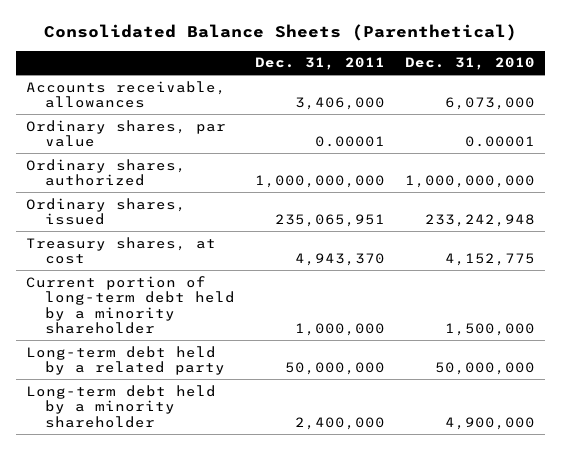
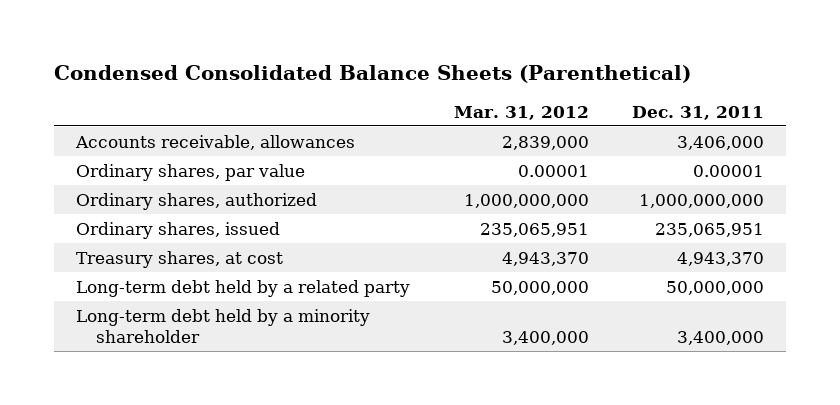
[43,24,517,42] Consolidated Balance Sheets (Parenthetical) -> [54,65,692,84] Condensed Consolidated Balance Sheets (Parenthetical)
[405,57,536,71] Dec. 31, 2010 -> none
none -> [453,105,589,120] Mar. 31, 2012
[26,275,235,335] Current portion of long-term debt held by a minority shareholder -> none
[294,416,385,430] 2,400,000 -> [677,330,765,345] 3,400,000

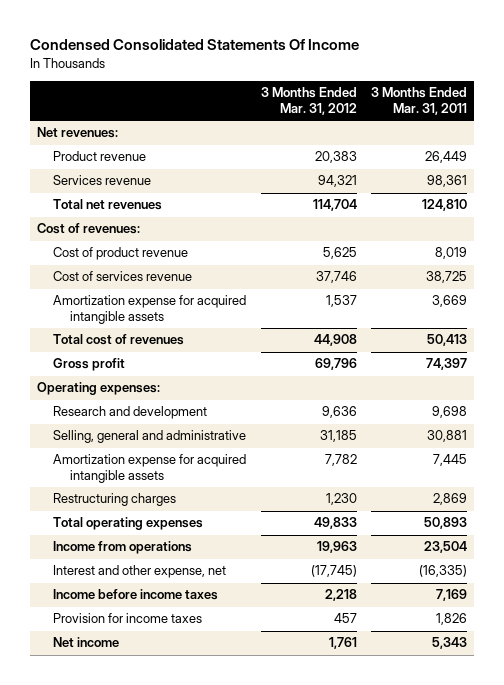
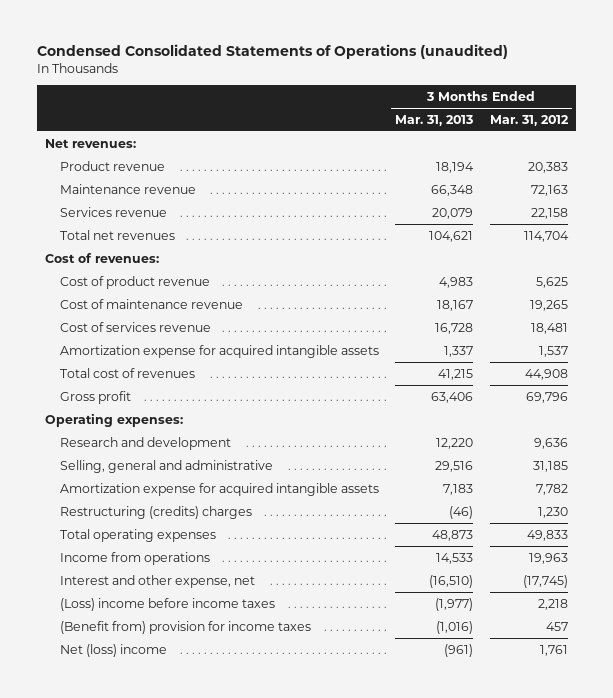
[30,39,360,51] Condensed Consolidated Statements Of Income -> [37,44,509,60] Condensed Consolidated Statements of Operations (unaudited)
[370,87,467,116] 3 Months Ended Mar. 31, 2011 -> none
none -> [395,114,474,126] Mar. 31, 2013
none -> [59,183,196,194] Maintenance revenue
[317,175,357,188] 94,321 -> [530,207,568,219] 22,158
none -> [59,298,243,309] Cost of maintenance revenue
[315,271,357,284] 37,746 -> [530,322,568,334] 18,481
[53,493,177,507] Restructuring charges -> [59,505,252,519] Restructuring (credits) charges
[53,589,219,601] Income before income taxes -> [59,597,275,611] (Loss) income before income taxes
[53,613,203,624] Provision for income taxes -> [59,620,311,634] (Benefit from) provision for income taxes
[53,637,120,648] Net income -> [59,643,167,657] Net (loss) income

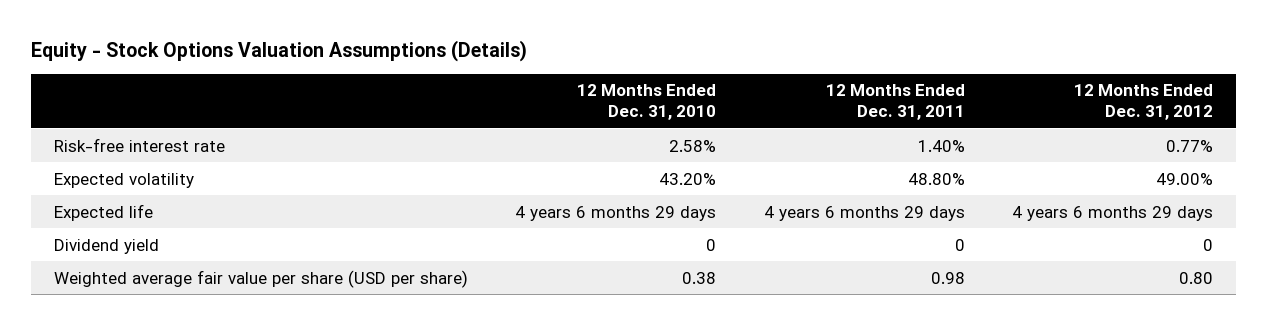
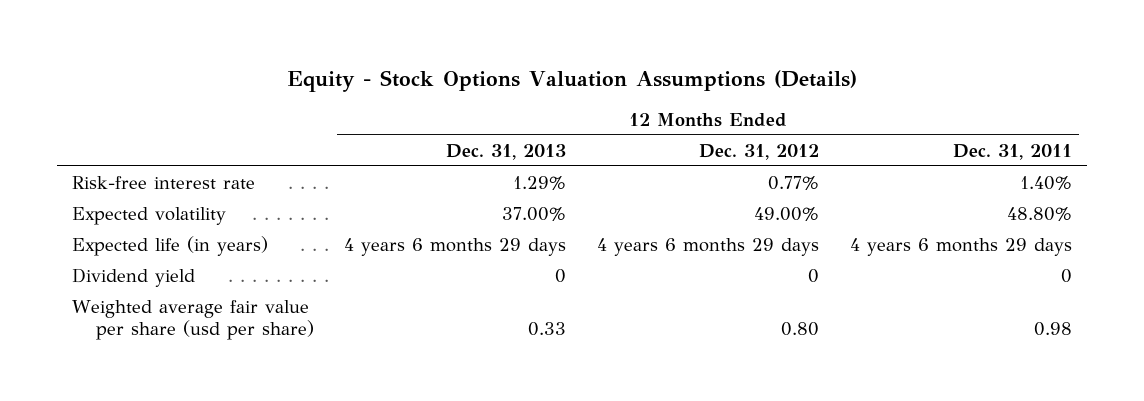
[577,84,717,120] 12 Months Ended Dec. 31, 2010 -> none
none -> [446,143,567,160] Dec. 31, 2013
[54,203,154,221] Expected life -> [72,235,269,256] Expected life (in years)
[54,269,469,288] Weighted average fair value per share (USD per share) -> [72,299,314,341] Weighted average fair value per share (usd per share)

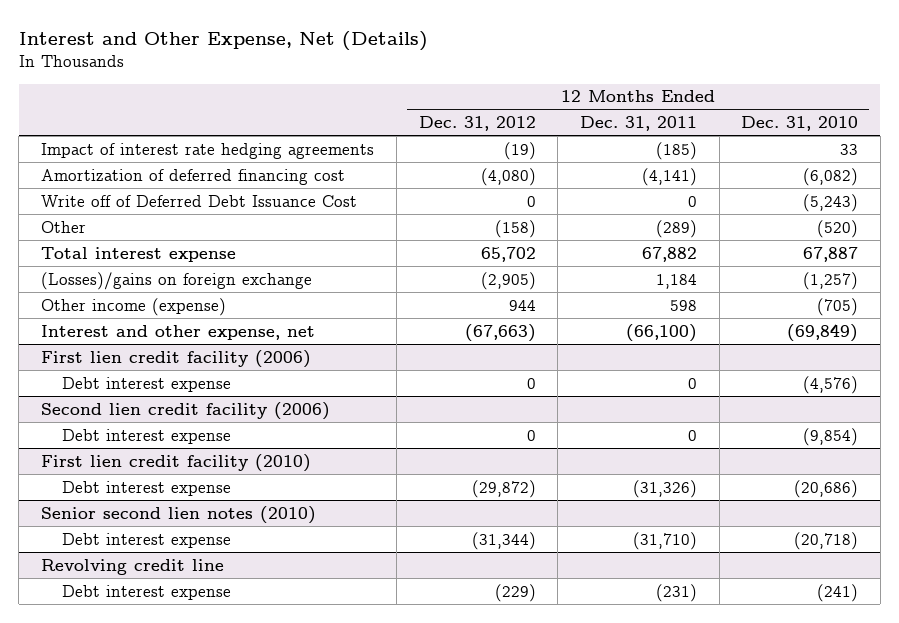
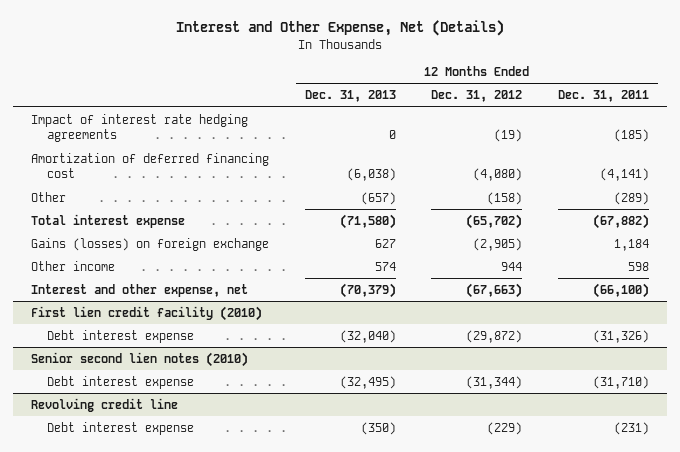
[741,116,859,132] Dec. 31, 2010 -> none
none -> [304,90,396,103] Dec. 31, 2013
[41,194,358,207] Write off of Deferred Debt Issuance Cost -> none
[480,246,536,262] 65,702 -> [466,213,523,229] (65,702)
[641,246,697,262] 67,882 -> [593,213,650,229] (67,882)
[41,271,313,290] (Losses)/gains on foreign exchange -> [31,237,270,251] Gains (losses) on foreign exchange
[41,297,227,316] Other income (expense) -> [31,260,116,271] Other income
[41,349,312,368] First lien credit facility (2006) -> none
[62,376,232,392] Debt interest expense -> none
[41,401,331,420] Second lien credit facility (2006) -> none
[62,428,232,444] Debt interest expense -> none

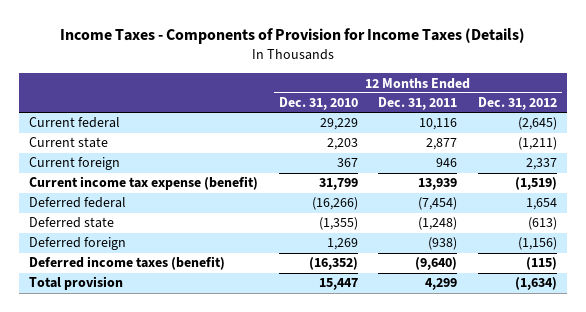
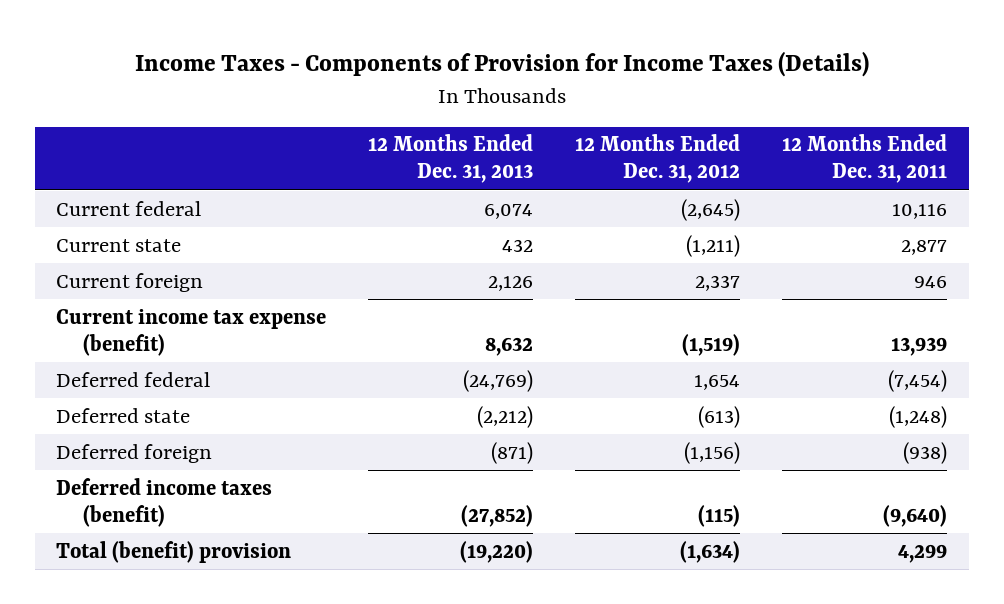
[278,97,358,111] Dec. 31, 2010 -> none
none -> [368,134,534,184] 12 Months Ended Dec. 31, 2013
[29,276,124,291] Total provision -> [56,540,292,563] Total (benefit) provision

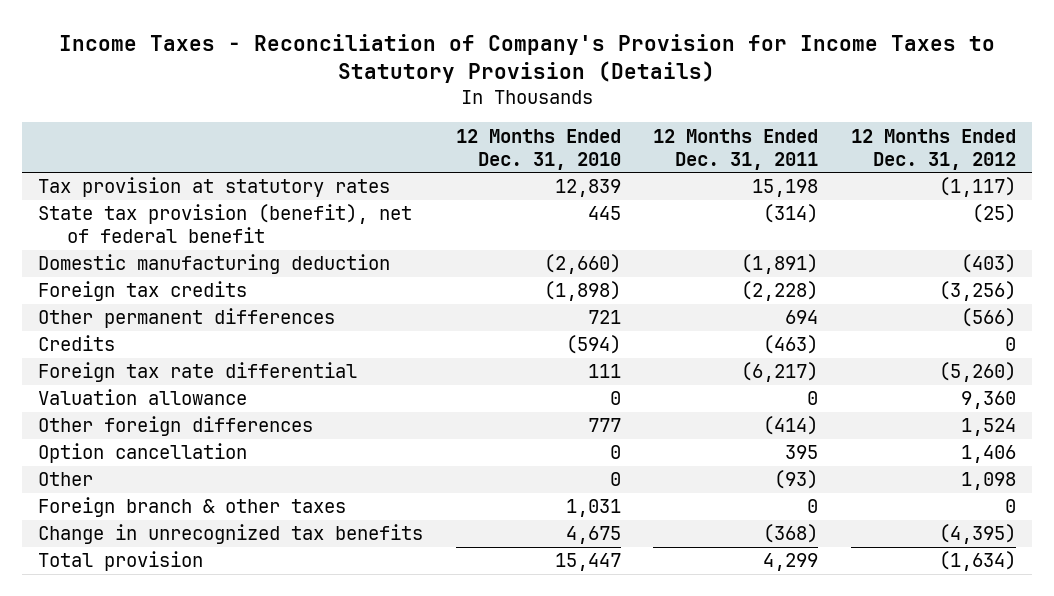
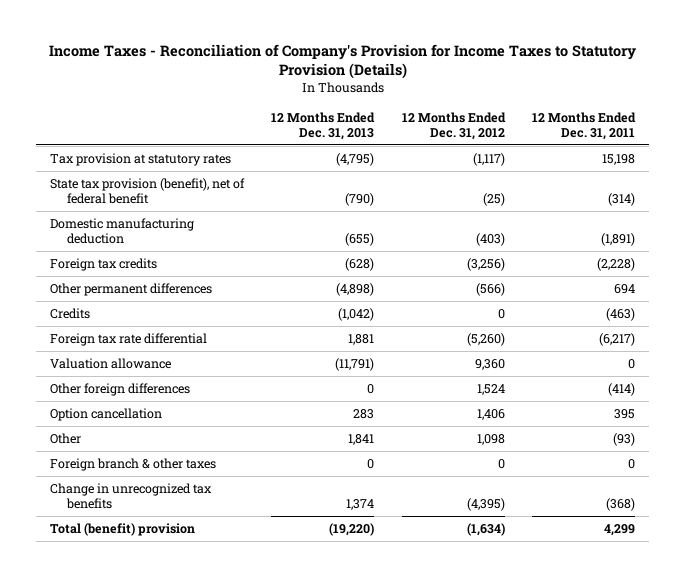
[455,128,621,170] 12 Months Ended Dec. 31, 2010 -> none
none -> [271,111,376,140] 12 Months Ended Dec. 31, 2013
[38,551,204,572] Total provision -> [50,522,196,536] Total (benefit) provision

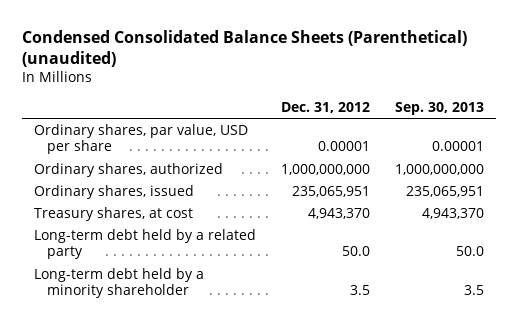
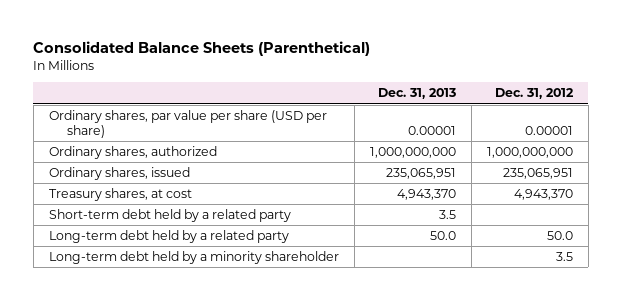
[21,29,467,67] Condensed Consolidated Balance Sheets (Parenthetical) (unaudited) -> [33,40,371,56] Consolidated Balance Sheets (Parenthetical)
[394,101,484,115] Sep. 30, 2013 -> none
none -> [377,88,456,100] Dec. 31, 2013
[34,124,249,155] Ordinary shares, par value, USD per share -> [48,110,327,139] Ordinary shares, par value per share (USD per share)
none -> [48,209,291,223] Short-term debt held by a related party

